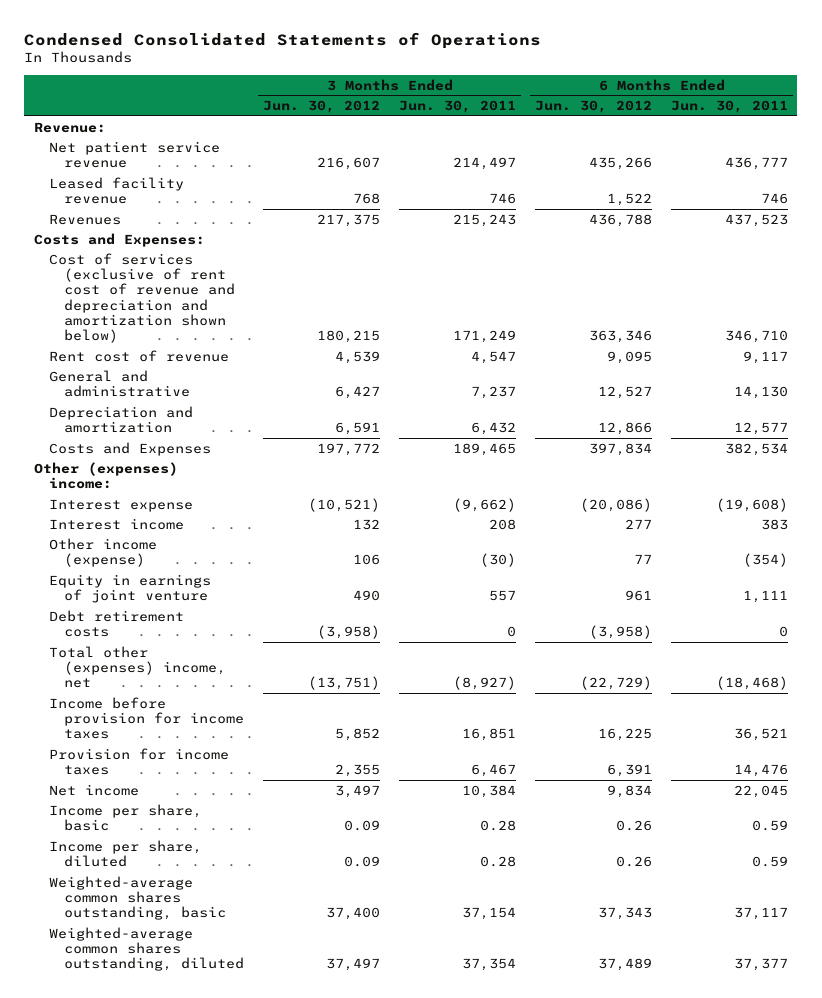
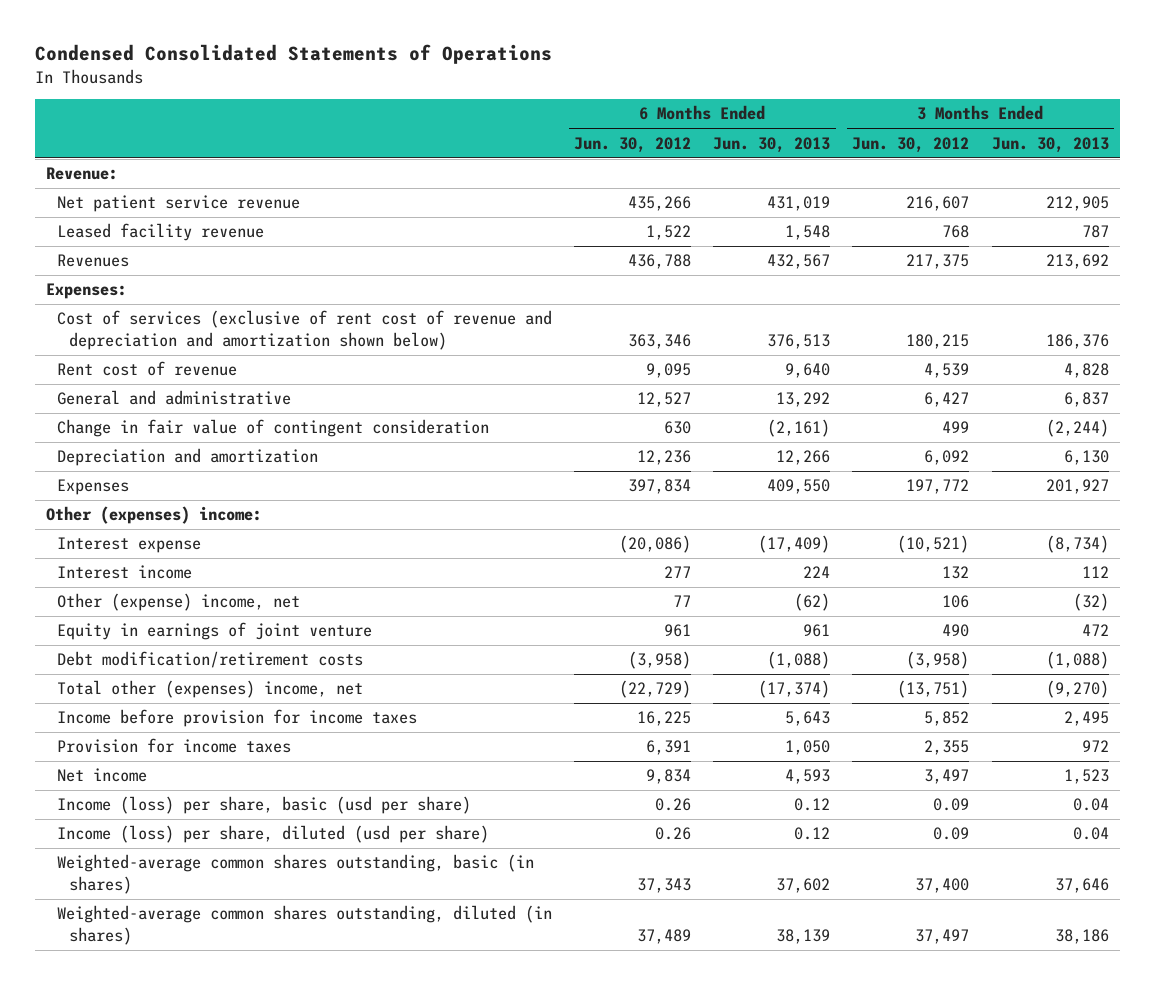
[399,100,517,114] Jun. 30, 2011 -> none
[670,100,788,114] Jun. 30, 2011 -> none
none -> [713,136,831,153] Jun. 30, 2013
none -> [991,136,1109,153] Jun. 30, 2013
[33,232,205,247] Costs and Expenses: -> [45,283,127,300] Expenses:
none -> [57,419,490,438] Change in fair value of contingent consideration
[335,422,381,436] 6,591 -> [924,450,970,466] 6,092
[598,422,653,436] 12,866 -> [637,450,692,466] 12,236
[49,441,212,456] Costs and Expenses -> [57,479,130,496] Expenses
[49,537,158,568] Other income (expense) -> [57,593,301,612] Other (expense) income, net
[49,609,185,638] Debt retirement costs -> [57,651,364,669] Debt modification/retirement costs
[49,803,203,832] Income per share, basic -> [57,796,472,815] Income (loss) per share, basic (usd per share)
[49,839,203,868] Income per share, diluted -> [57,825,490,844] Income (loss) per share, diluted (usd per share)
[49,875,227,921] Weighted-average common shares outstanding, basic -> [57,854,535,894] Weighted-average common shares outstanding, basic (in shares)
[49,926,245,972] Weighted-average common shares outstanding, diluted -> [57,905,553,945] Weighted-average common shares outstanding, diluted (in shares)

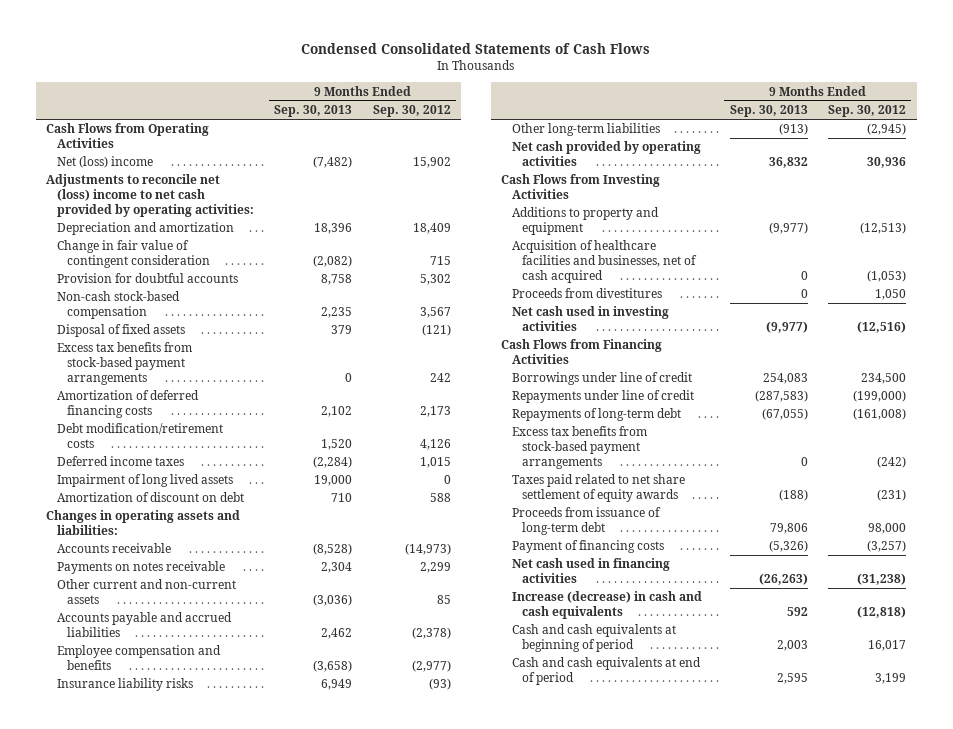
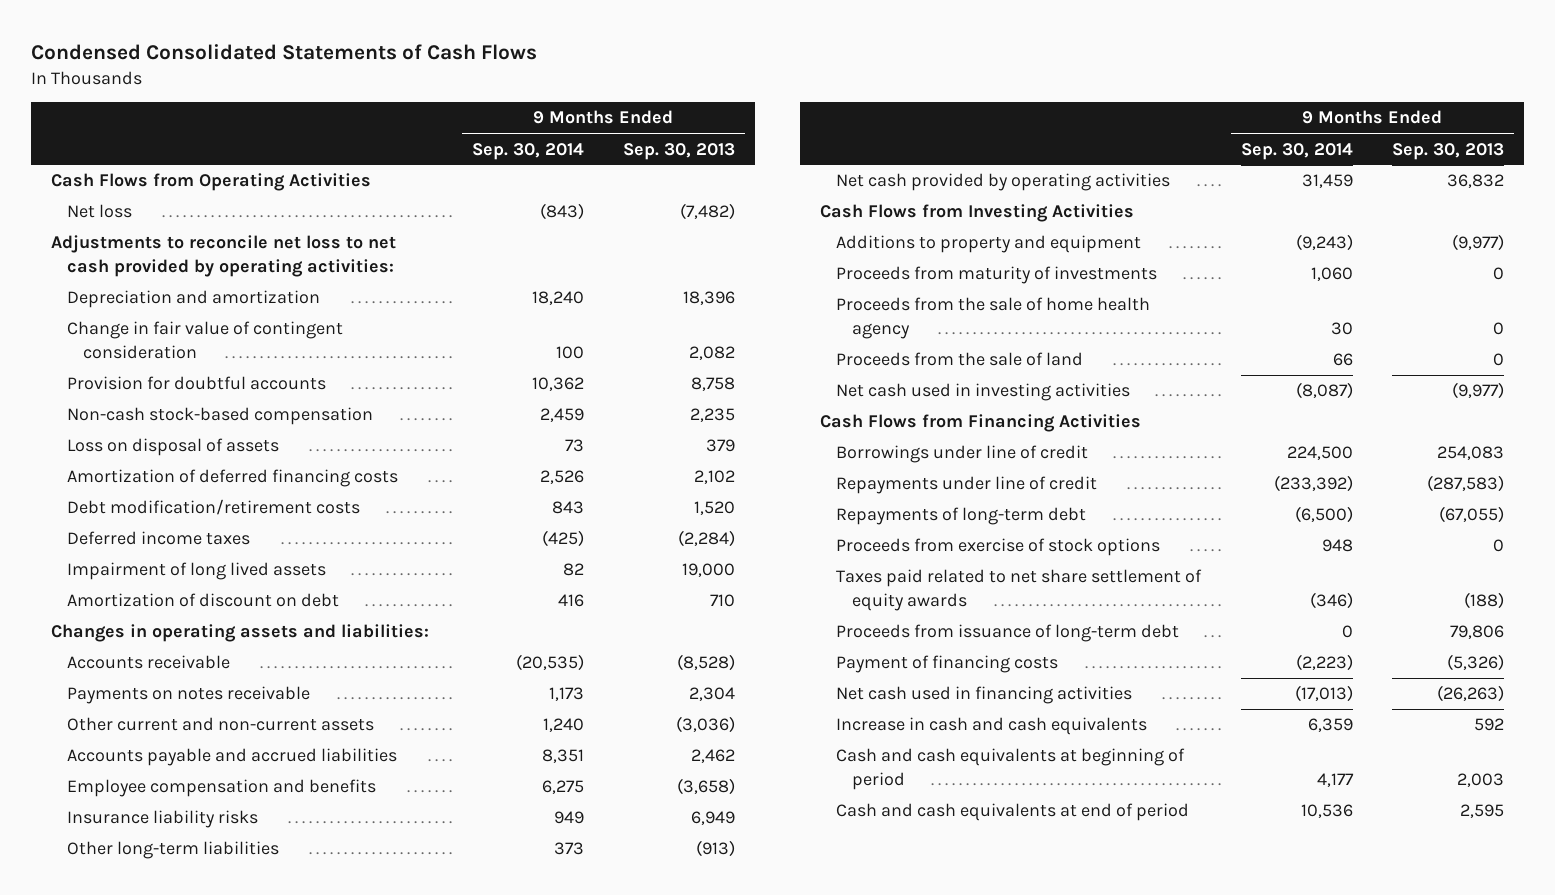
[373,105,452,118] Sep. 30, 2012 -> none
none -> [471,142,584,160] Sep. 30, 2014
[56,156,153,169] Net (loss) income -> [66,204,132,219] Net loss
[46,174,254,217] Adjustments to reconcile net (loss) income to net cash provided by operating activities: -> [50,235,396,277] Adjustments to reconcile net loss to net cash provided by operating activities:
[313,255,353,268] (2,082) -> [689,345,736,360] 2,082
[56,342,192,385] Excess tax benefits from stock-based payment arrangements -> none
[56,324,185,338] Disposal of fixed assets -> [66,438,279,457] Loss on disposal of assets
[511,240,698,283] Acquisition of healthcare facilities and businesses, net of cash acquired -> none
none -> [836,266,1158,285] Proceeds from maturity of investments
[511,288,662,299] Proceeds from divestitures -> [836,297,1151,339] Proceeds from the sale of home health agency
none -> [836,352,1084,367] Proceeds from the sale of land
[511,426,647,469] Excess tax benefits from stock-based payment arrangements -> none
none -> [836,538,1161,557] Proceeds from exercise of stock options
[511,591,702,620] Increase (decrease) in cash and cash equivalents -> [836,717,1148,736] Increase in cash and cash equivalents

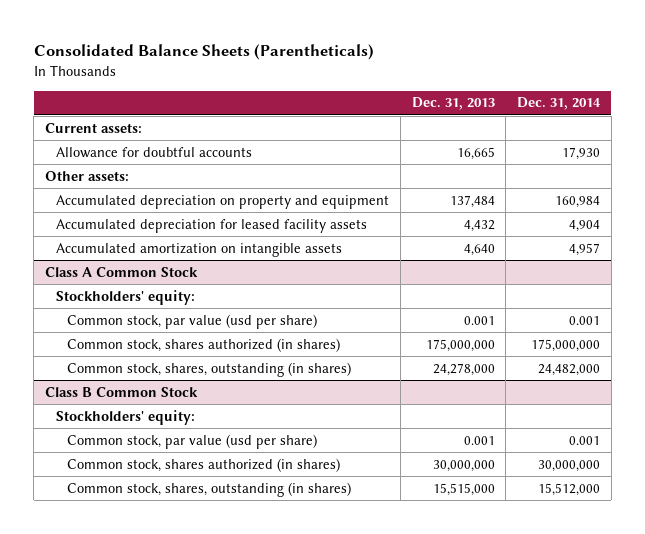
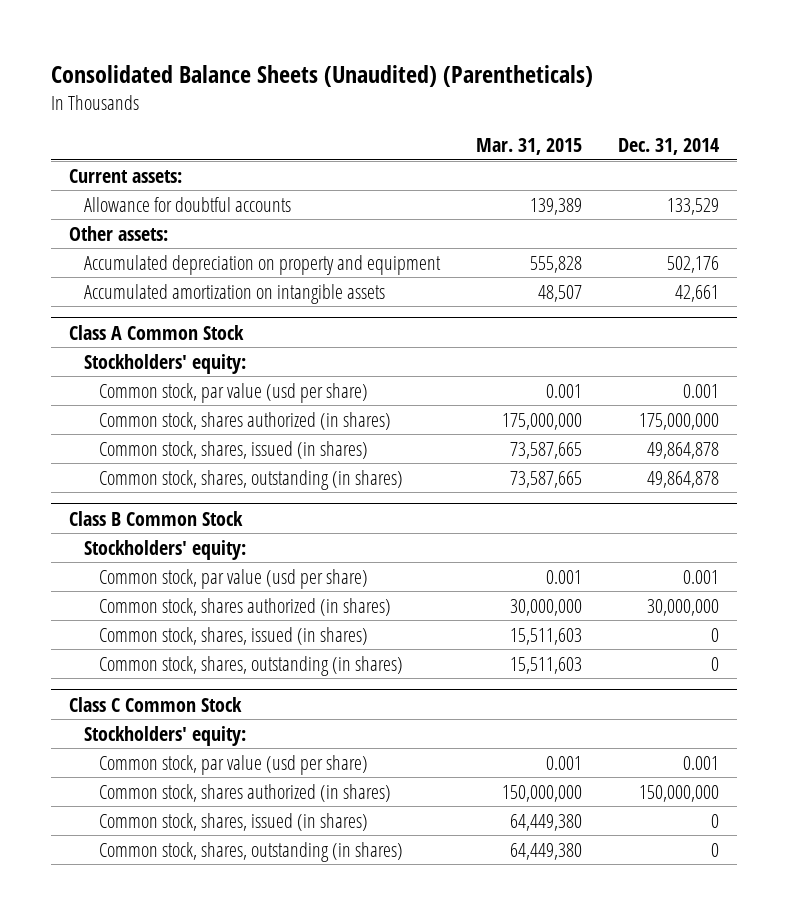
[33,44,374,61] Consolidated Balance Sheets (Parentheticals) -> [51,64,594,87] Consolidated Balance Sheets (Unaudited) (Parentheticals)
[411,97,495,111] Dec. 31, 2013 -> none
none -> [475,138,582,156] Mar. 31, 2015
[562,146,601,160] 17,930 -> [666,197,719,215] 133,529
[56,218,368,233] Accumulated depreciation for leased facility assets -> none
[555,195,601,208] 160,984 -> [666,255,719,273] 502,176
[569,242,601,256] 4,957 -> [674,284,719,302] 42,661
none -> [98,440,368,459] Common stock, shares, issued (in shares)
[538,363,601,376] 24,482,000 -> [646,470,719,488] 49,864,878
none -> [98,626,368,645] Common stock, shares, issued (in shares)
[538,482,601,496] 15,512,000 -> [710,656,719,671] 0
none -> [69,696,243,712] Class C Common Stock
none -> [83,725,246,746] Stockholders' equity:
none -> [98,754,368,775] Common stock, par value (usd per share)
none -> [98,783,391,802] Common stock, shares authorized (in shares)
none -> [98,812,368,831] Common stock, shares, issued (in shares)
none -> [98,841,403,862] Common stock, shares, outstanding (in shares)

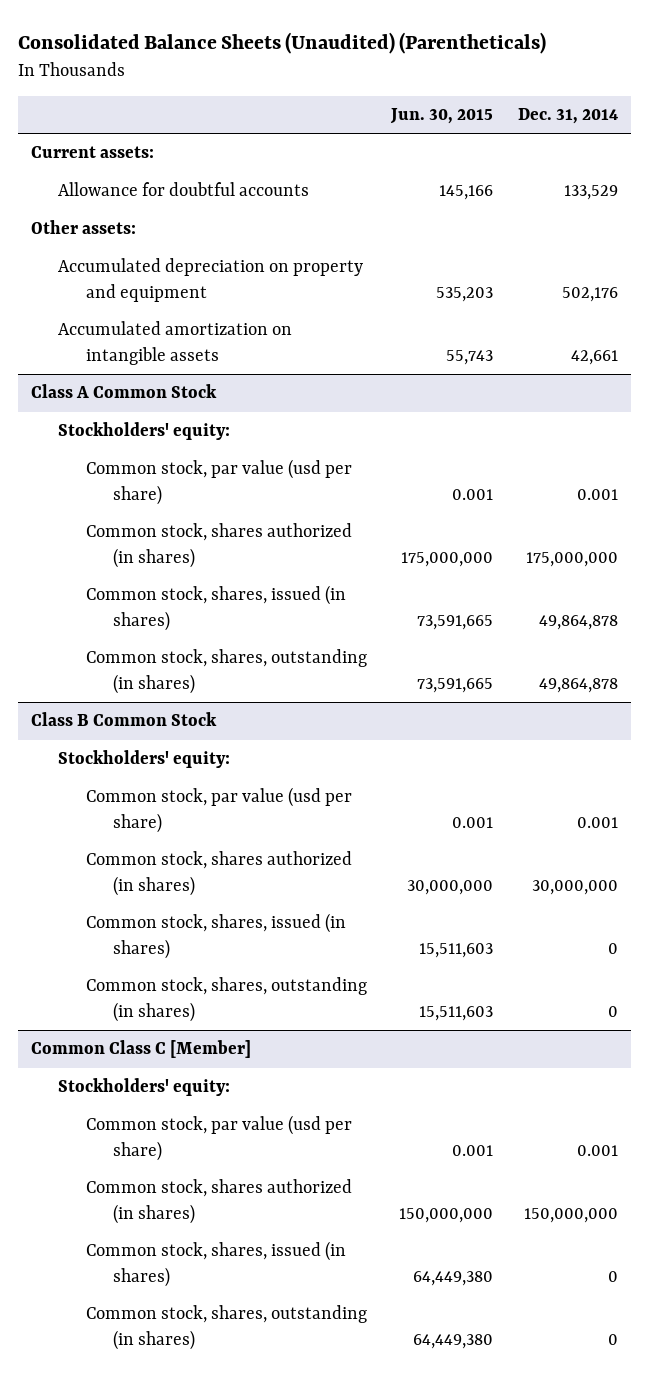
[475,138,582,156] Mar. 31, 2015 -> none
none -> [390,108,494,125] Jun. 30, 2015
[69,696,243,712] Class C Common Stock -> [30,1040,251,1059] Common Class C [Member]

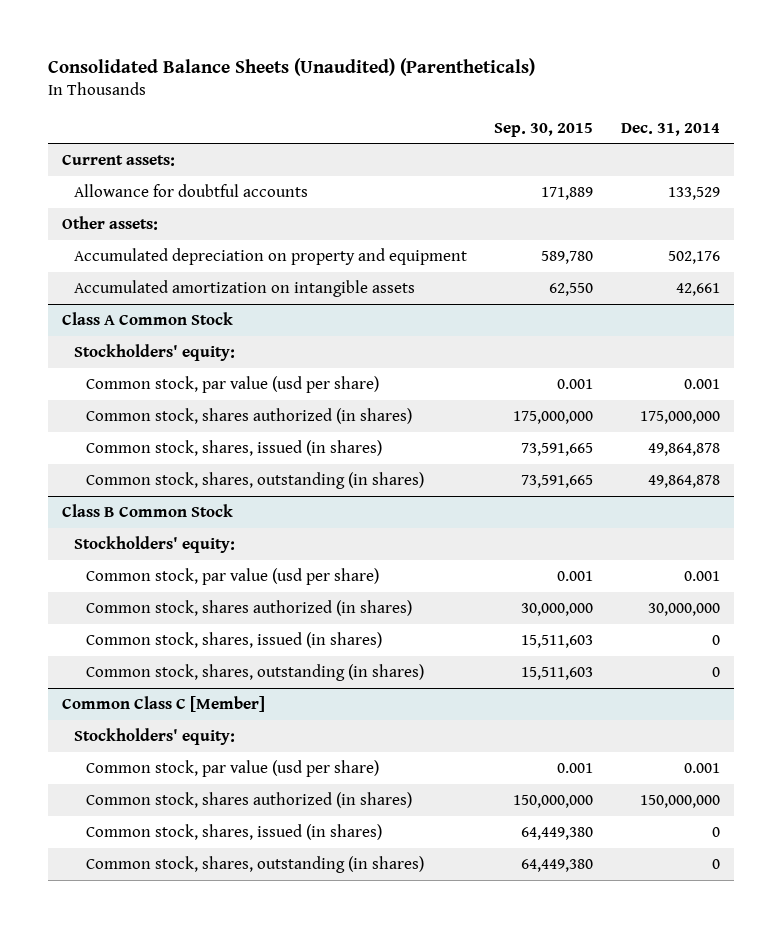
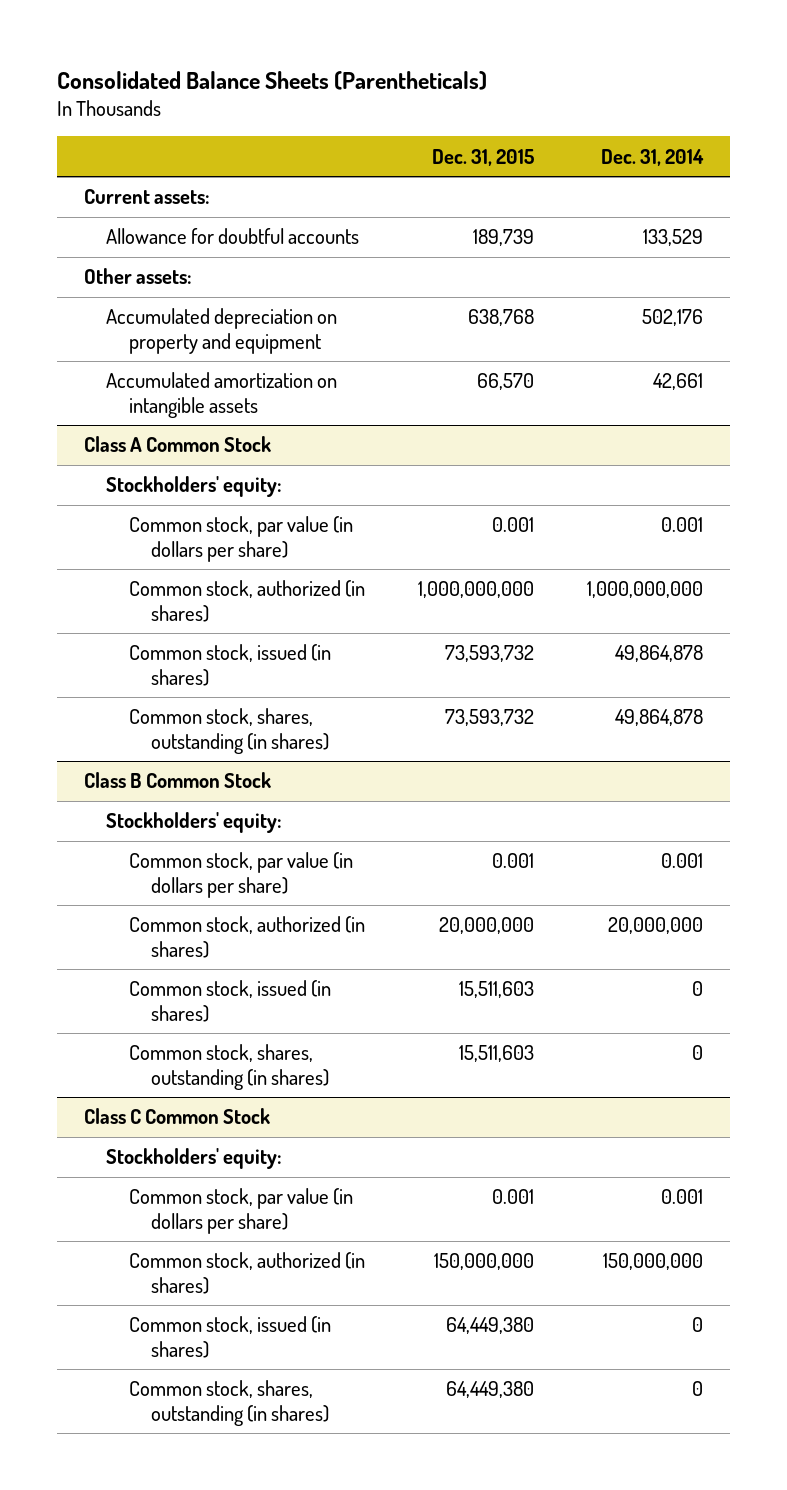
[48,58,536,77] Consolidated Balance Sheets (Unaudited) (Parentheticals) -> [56,70,487,90] Consolidated Balance Sheets (Parentheticals)
[494,122,594,137] Sep. 30, 2015 -> none
none -> [431,148,534,166] Dec. 31, 2015
[85,375,379,393] Common stock, par value (usd per share) -> [128,516,353,563] Common stock, par value (in dollars per share)
[85,407,412,424] Common stock, shares authorized (in shares) -> [128,580,365,623] Common stock, authorized (in shares)
[639,410,720,424] 175,000,000 -> [587,581,704,599] 1,000,000,000
[85,439,382,456] Common stock, shares, issued (in shares) -> [128,644,331,687] Common stock, issued (in shares)
[85,567,379,585] Common stock, par value (usd per share) -> [128,852,353,899] Common stock, par value (in dollars per share)
[85,599,412,616] Common stock, shares authorized (in shares) -> [128,916,365,959] Common stock, authorized (in shares)
[647,602,720,616] 30,000,000 -> [608,917,704,935] 20,000,000
[85,631,382,648] Common stock, shares, issued (in shares) -> [128,980,331,1023] Common stock, issued (in shares)
[61,695,265,712] Common Class C [Member] -> [83,1108,270,1125] Class C Common Stock
[85,759,379,777] Common stock, par value (usd per share) -> [128,1188,353,1235] Common stock, par value (in dollars per share)
[85,791,412,808] Common stock, shares authorized (in shares) -> [128,1252,365,1295] Common stock, authorized (in shares)
[85,823,382,840] Common stock, shares, issued (in shares) -> [128,1316,331,1359] Common stock, issued (in shares)

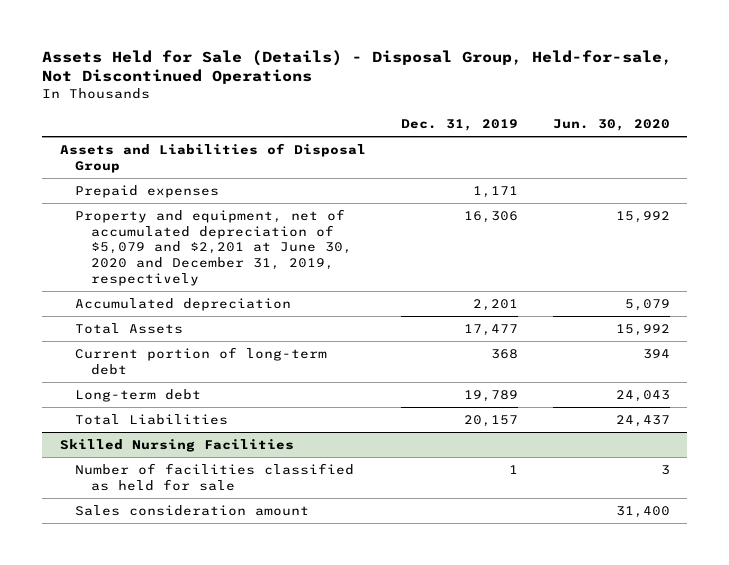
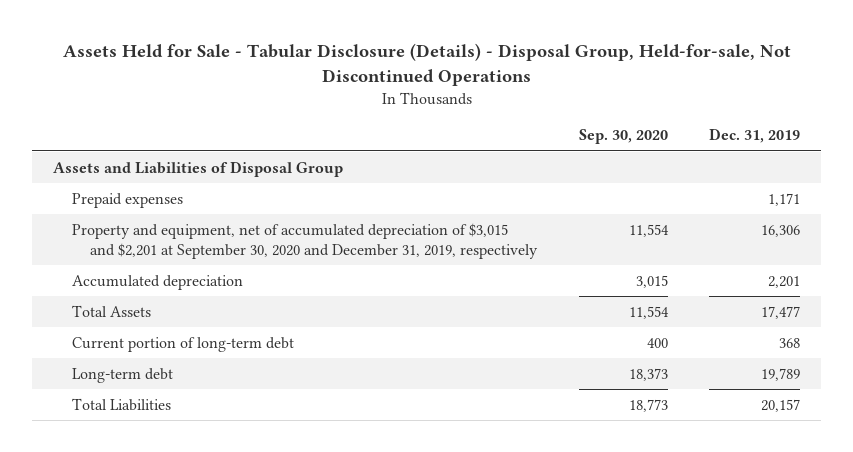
[42,49,673,85] Assets Held for Sale (Details) - Disposal Group, Held-for-sale, Not Discontinued Operations -> [62,43,791,87] Assets Held for Sale - Tabular Disclosure (Details) - Disposal Group, Held-for-sale, Not Discontinued Operations
[552,118,670,131] Jun. 30, 2020 -> none
none -> [578,129,668,145] Sep. 30, 2020
[75,208,352,286] Property and equipment, net of accumulated depreciation of $5,079 and $2,201 at June 30, 2020 and December 31, 2019, respectively -> [71,222,539,259] Property and equipment, net of accumulated depreciation of $3,015 and $2,201 at September 30, 2020 and December 31, 2019, respectively
[59,438,294,452] Skilled Nursing Facilities -> none
[75,462,355,491] Number of facilities classified as held for sale -> none
[75,504,310,516] Sales consideration amount -> none

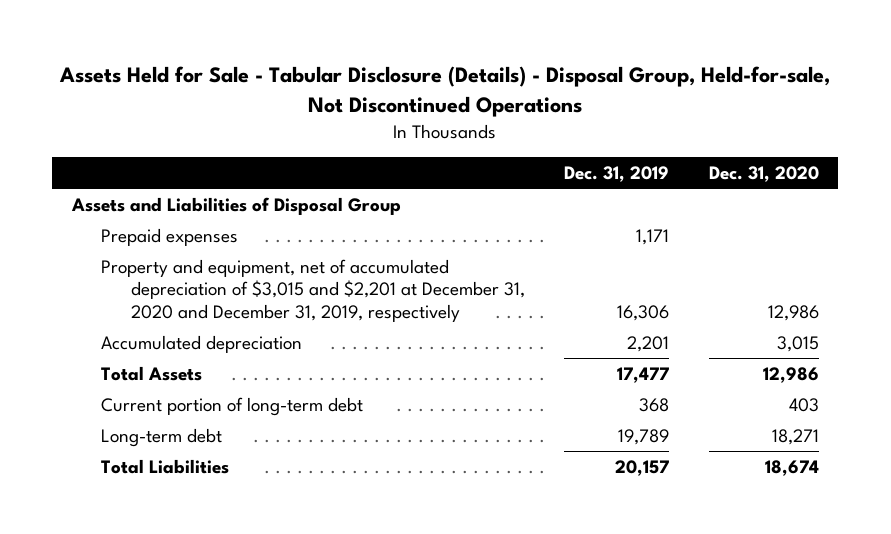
[578,129,668,145] Sep. 30, 2020 -> none
none -> [708,166,819,183] Dec. 31, 2020
[71,222,539,259] Property and equipment, net of accumulated depreciation of $3,015 and $2,201 at September 30, 2020 and December 31, 2019, respectively -> [101,258,525,322] Property and equipment, net of accumulated depreciation of $3,015 and $2,201 at December 31, 2020 and December 31, 2019, respectively

